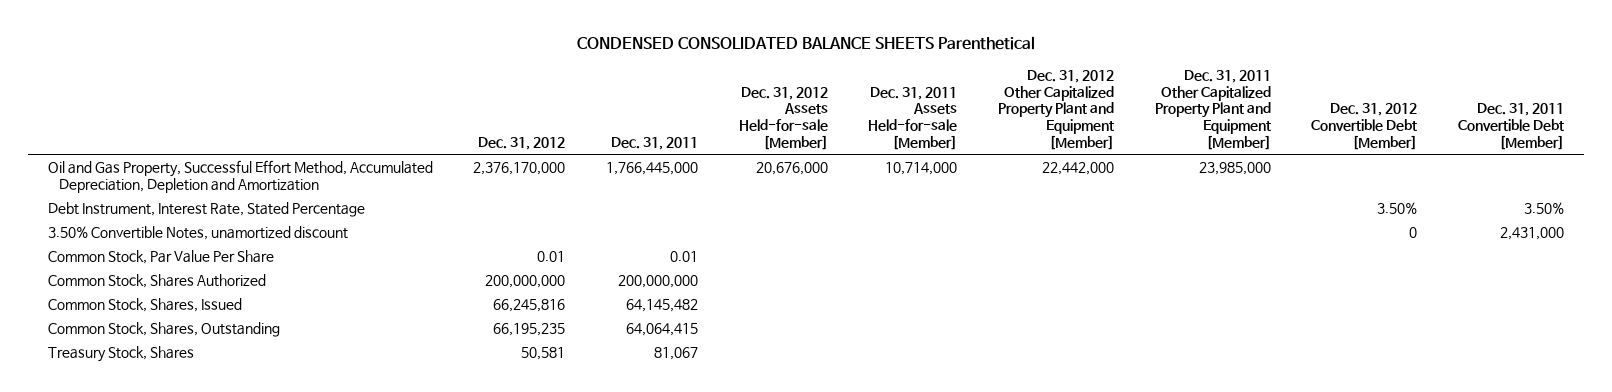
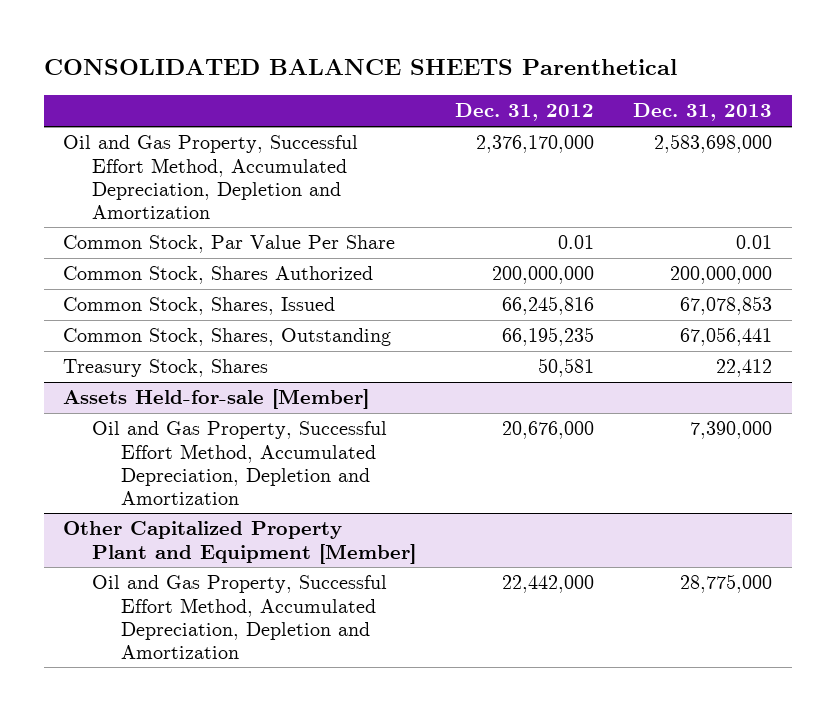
[576,35,1035,50] CONDENSED CONSOLIDATED BALANCE SHEETS Parenthetical -> [43,58,677,75] CONSOLIDATED BALANCE SHEETS Parenthetical
[611,137,699,151] Dec. 31, 2011 -> none
[738,86,828,151] Dec. 31, 2012 Assets Held-for-sale [Member] -> none
[868,86,958,151] Dec. 31, 2011 Assets Held-for-sale [Member] -> none
[997,69,1114,151] Dec. 31, 2012 Other Capitalized Property Plant and Equipment [Member] -> none
[1154,69,1271,151] Dec. 31, 2011 Other Capitalized Property Plant and Equipment [Member] -> none
[1311,103,1418,151] Dec. 31, 2012 Convertible Debt [Member] -> none
[1457,103,1564,151] Dec. 31, 2011 Convertible Debt [Member] -> none
none -> [633,103,773,122] Dec. 31, 2013
[47,202,365,218] Debt Instrument, Interest Rate, Stated Percentage -> none
[47,226,348,241] 3.50% Convertible Notes, unamortized discount -> none
none -> [63,389,370,410] Assets Held-for-sale [Member]
none -> [92,421,388,505] Oil and Gas Property, Successful Effort Method, Accumulated Depreciation, Depletion and Amortization
none -> [63,521,417,564] Other Capitalized Property Plant and Equipment [Member]
none -> [92,575,388,659] Oil and Gas Property, Successful Effort Method, Accumulated Depreciation, Depletion and Amortization

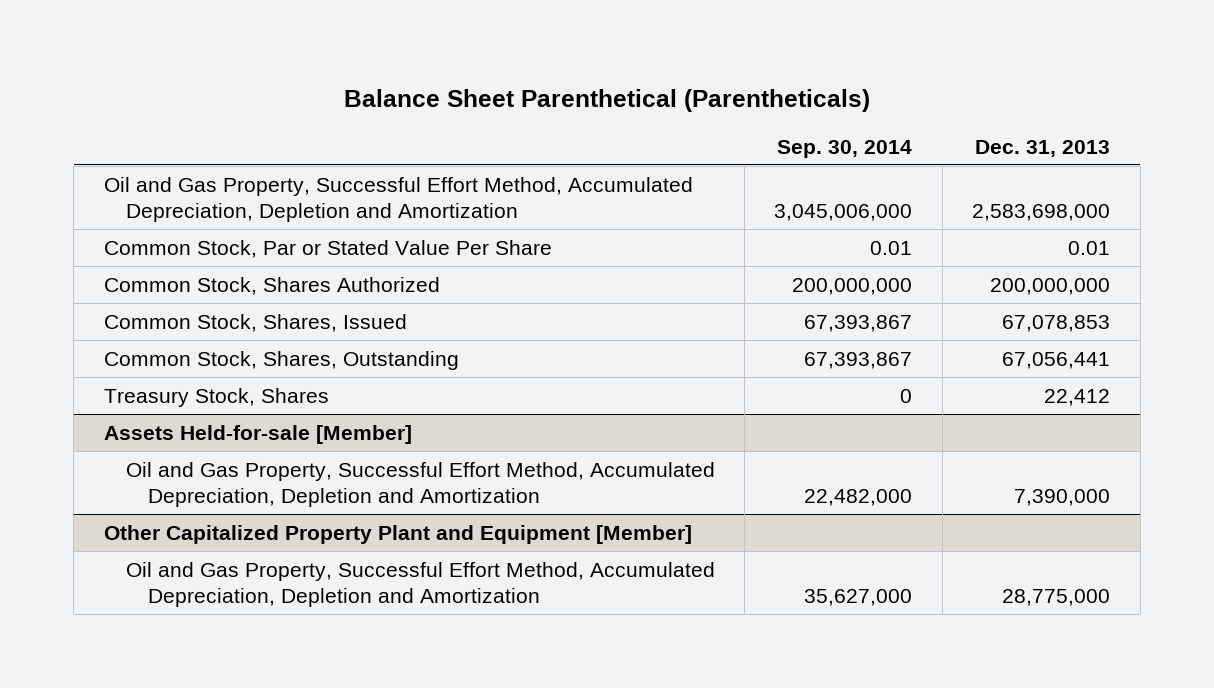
[43,58,677,75] CONSOLIDATED BALANCE SHEETS Parenthetical -> [343,88,870,112] Balance Sheet Parenthetical (Parentheticals)
[455,103,595,122] Dec. 31, 2012 -> none
none -> [777,139,913,158] Sep. 30, 2014
[63,235,396,254] Common Stock, Par Value Per Share -> [103,239,552,258] Common Stock, Par or Stated Value Per Share

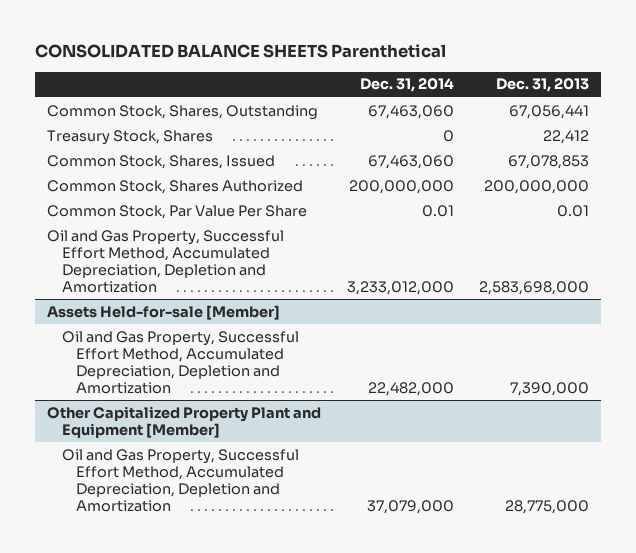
[343,88,870,112] Balance Sheet Parenthetical (Parentheticals) -> [34,44,446,59] CONSOLIDATED BALANCE SHEETS Parenthetical
[777,139,913,158] Sep. 30, 2014 -> none
none -> [359,78,454,93] Dec. 31, 2014
[103,239,552,258] Common Stock, Par or Stated Value Per Share -> none
[103,313,407,332] Common Stock, Shares, Issued -> [47,154,276,169] Common Stock, Shares, Issued
[103,276,440,295] Common Stock, Shares Authorized -> [47,179,304,194] Common Stock, Shares Authorized
none -> [47,204,308,219] Common Stock, Par Value Per Share
[103,176,693,223] Oil and Gas Property, Successful Effort Method, Accumulated Depreciation, Depletion and Amortization -> [47,229,285,294] Oil and Gas Property, Successful Effort Method, Accumulated Depreciation, Depletion and Amortization

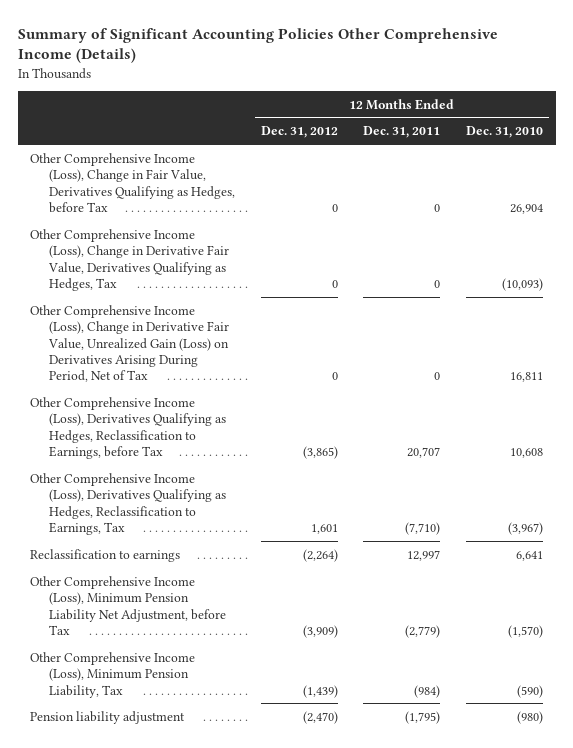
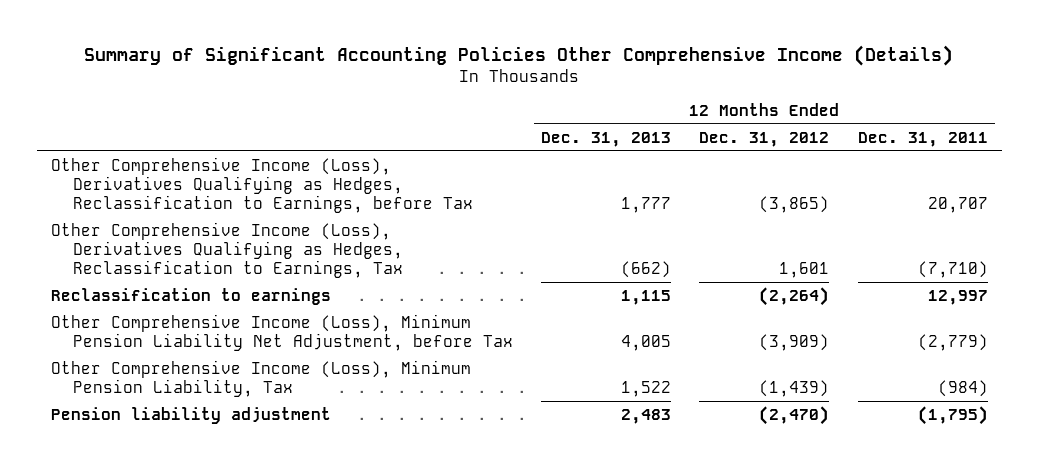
[465,126,543,139] Dec. 31, 2010 -> none
none -> [541,131,672,147] Dec. 31, 2013
[30,152,236,213] Other Comprehensive Income (Loss), Change in Fair Value, Derivatives Qualifying as Hedges, before Tax -> none
[30,228,230,291] Other Comprehensive Income (Loss), Change in Derivative Fair Value, Derivatives Qualifying as Hedges, Tax -> none
[30,304,230,383] Other Comprehensive Income (Loss), Change in Derivative Fair Value, Unrealized Gain (Loss) on Derivatives Arising During Period, Net of Tax -> none

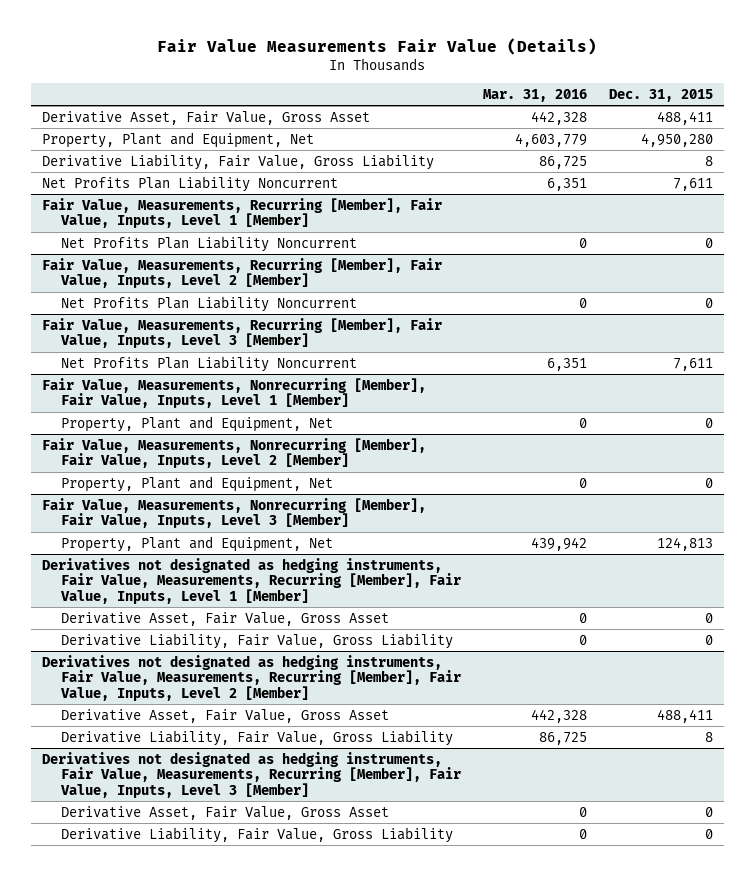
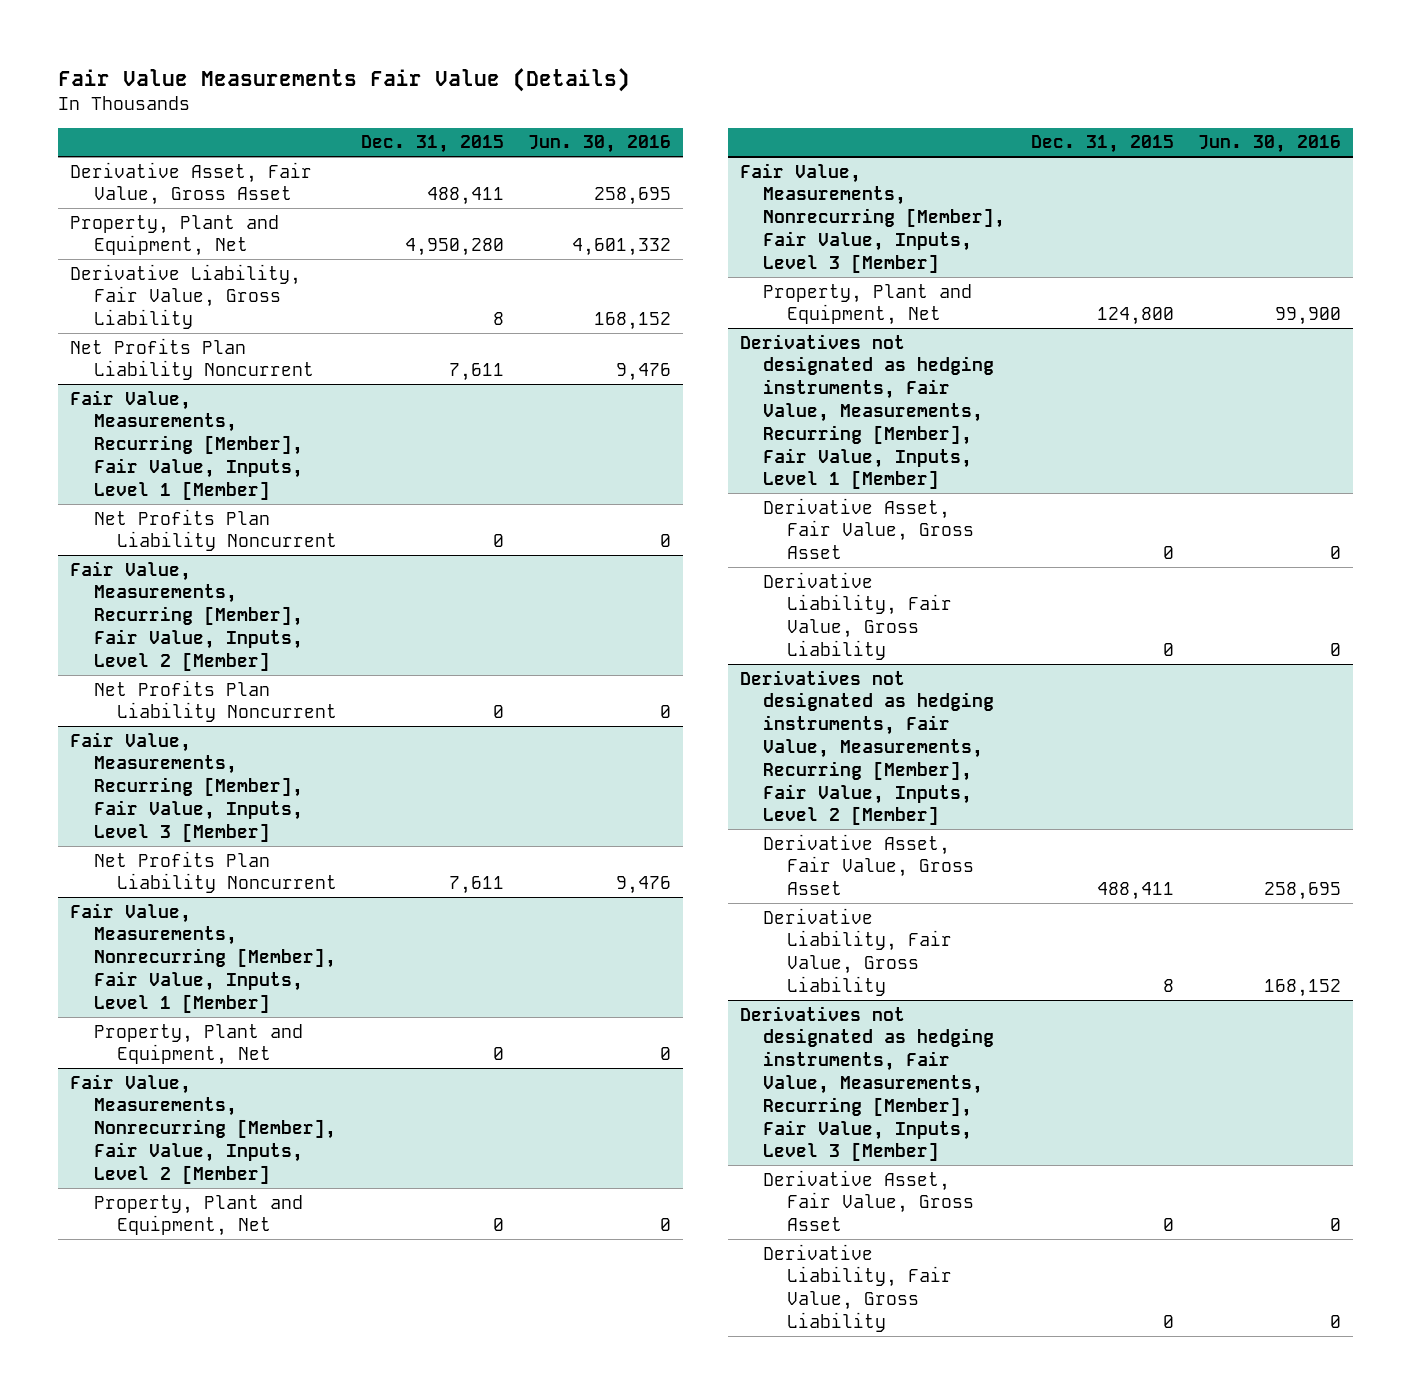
[482,88,587,102] Mar. 31, 2016 -> none
none -> [528,135,672,154] Jun. 30, 2016
[656,536,713,551] 124,813 -> [1097,307,1175,326] 124,800

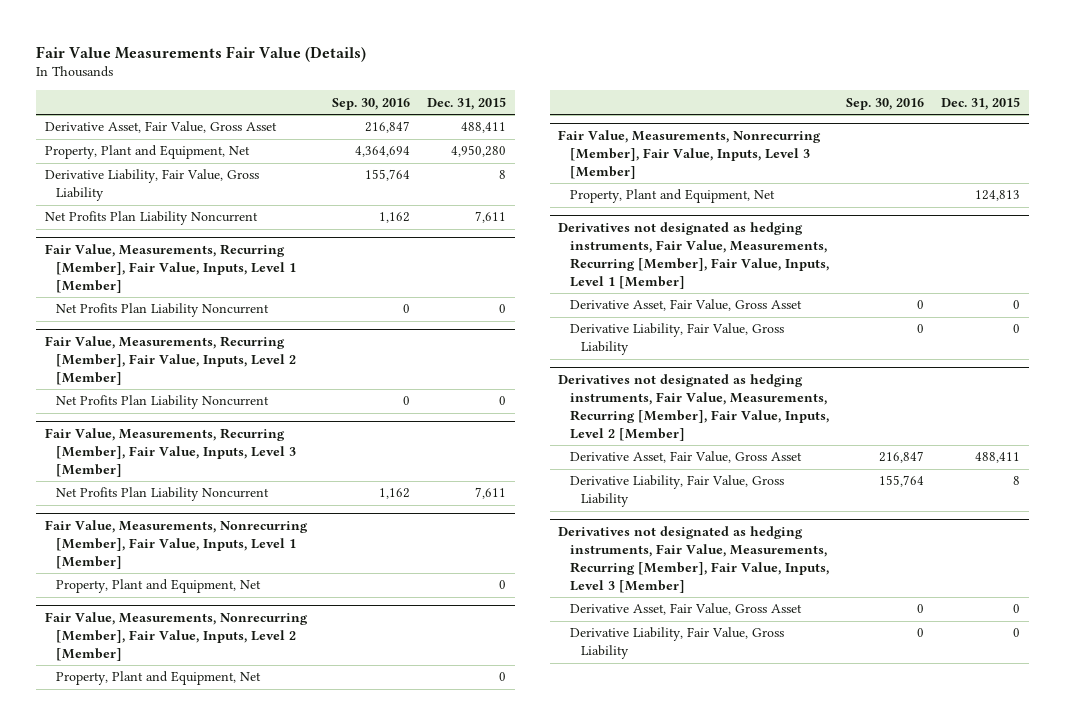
[528,135,672,154] Jun. 30, 2016 -> none
none -> [332,97,411,110] Sep. 30, 2016
[1097,307,1175,326] 124,800 -> [974,190,1020,202] 124,813

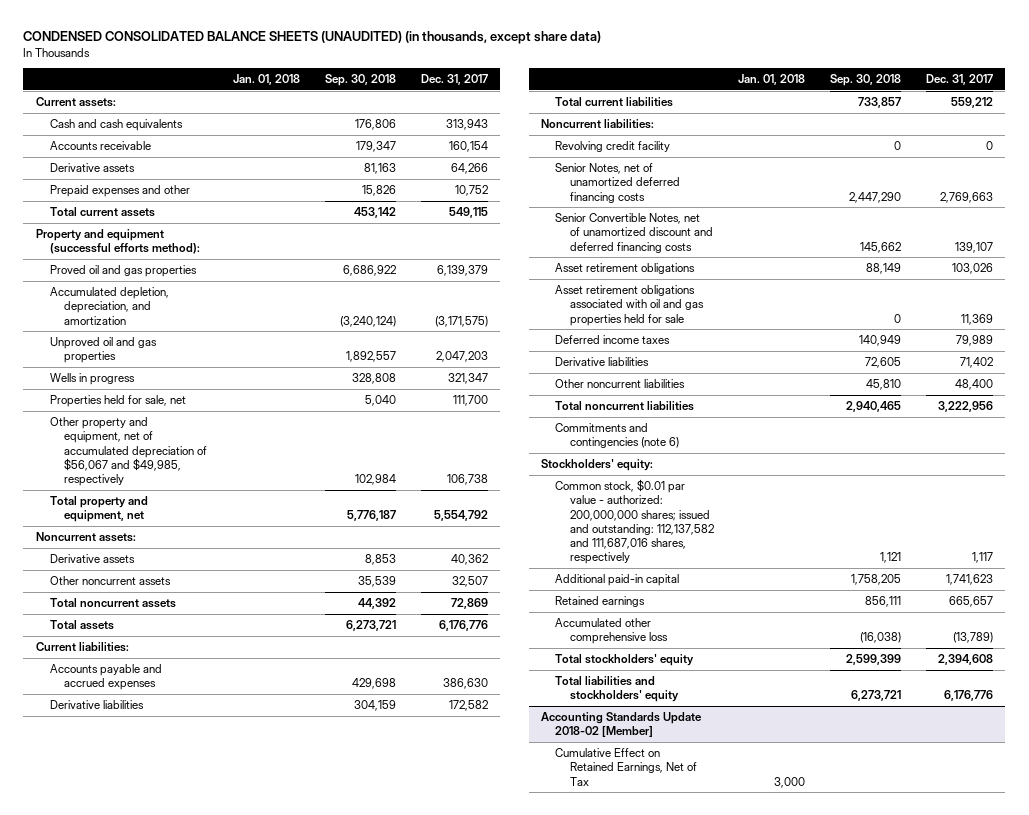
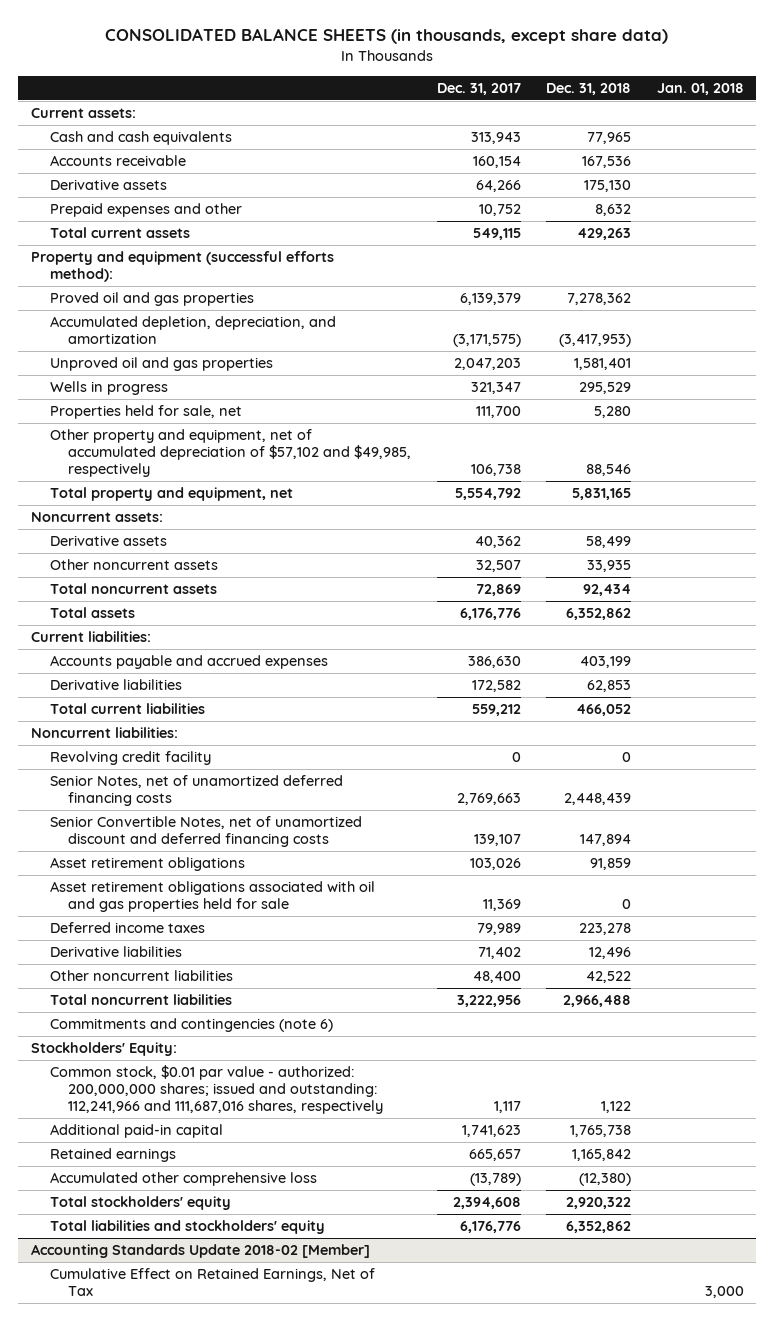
[23,31,602,45] CONDENSED CONSOLIDATED BALANCE SHEETS (UNAUDITED) (in thousands, except share data) -> [105,28,669,45] CONSOLIDATED BALANCE SHEETS (in thousands, except share data)
[325,73,397,86] Sep. 30, 2018 -> none
none -> [546,82,632,95] Dec. 31, 2018
[50,416,208,487] Other property and equipment, net of accumulated depreciation of $56,067 and $49,985, respectively -> [49,429,412,478] Other property and equipment, net of accumulated depreciation of $57,102 and $49,985, respectively
[541,458,654,471] Stockholders' equity: -> [31,1042,178,1057] Stockholders' Equity:
[555,478,714,565] Common stock, $0.01 par value - authorized: 200,000,000 shares; issued and outstanding: 112,137,582 and 111,687,016 shares, respectively -> [49,1065,384,1115] Common stock, $0.01 par value - authorized: 200,000,000 shares; issued and outstanding: 112,241,966 and 111,687,016 shares, respectively

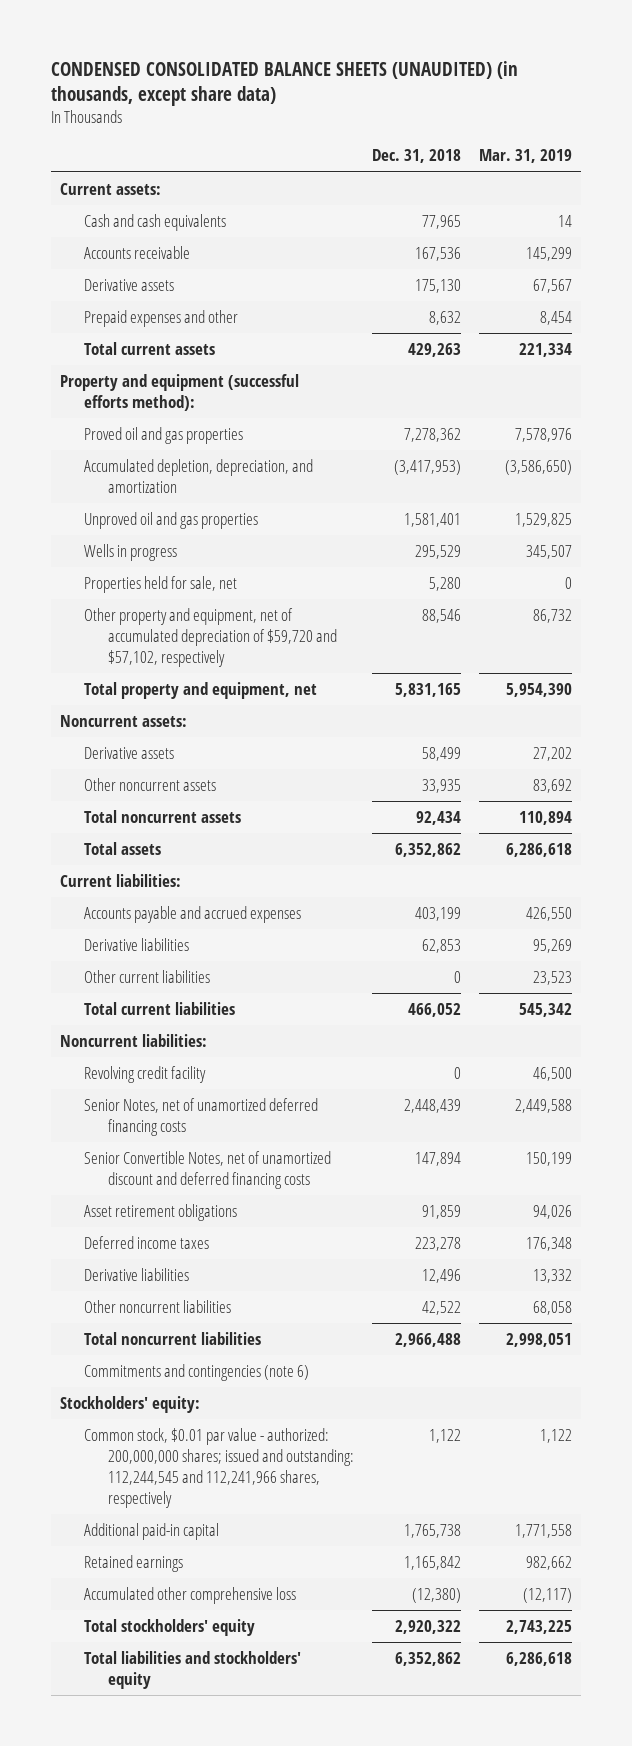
[105,28,669,45] CONSOLIDATED BALANCE SHEETS (in thousands, except share data) -> [50,60,518,107] CONDENSED CONSOLIDATED BALANCE SHEETS (UNAUDITED) (in thousands, except share data)
[436,82,521,95] Dec. 31, 2017 -> none
[656,82,744,95] Jan. 01, 2018 -> none
none -> [478,149,572,164] Mar. 31, 2019
[49,429,412,478] Other property and equipment, net of accumulated depreciation of $57,102 and $49,985, respectively -> [83,607,337,668] Other property and equipment, net of accumulated depreciation of $59,720 and $57,102, respectively
none -> [83,969,210,983] Other current liabilities
[49,881,375,913] Asset retirement obligations associated with oil and gas properties held for sale -> none
[31,1042,178,1057] Stockholders' Equity: -> [59,1395,200,1413] Stockholders' equity:
[49,1065,384,1115] Common stock, $0.01 par value - authorized: 200,000,000 shares; issued and outstanding: 112,241,966 and 111,687,016 shares, respectively -> [83,1427,354,1509] Common stock, $0.01 par value - authorized: 200,000,000 shares; issued and outstanding: 112,244,545 and 112,241,966 shares, respectively
[31,1244,371,1259] Accounting Standards Update 2018-02 [Member] -> none
[49,1268,375,1297] Cumulative Effect on Retained Earnings, Net of Tax -> none

